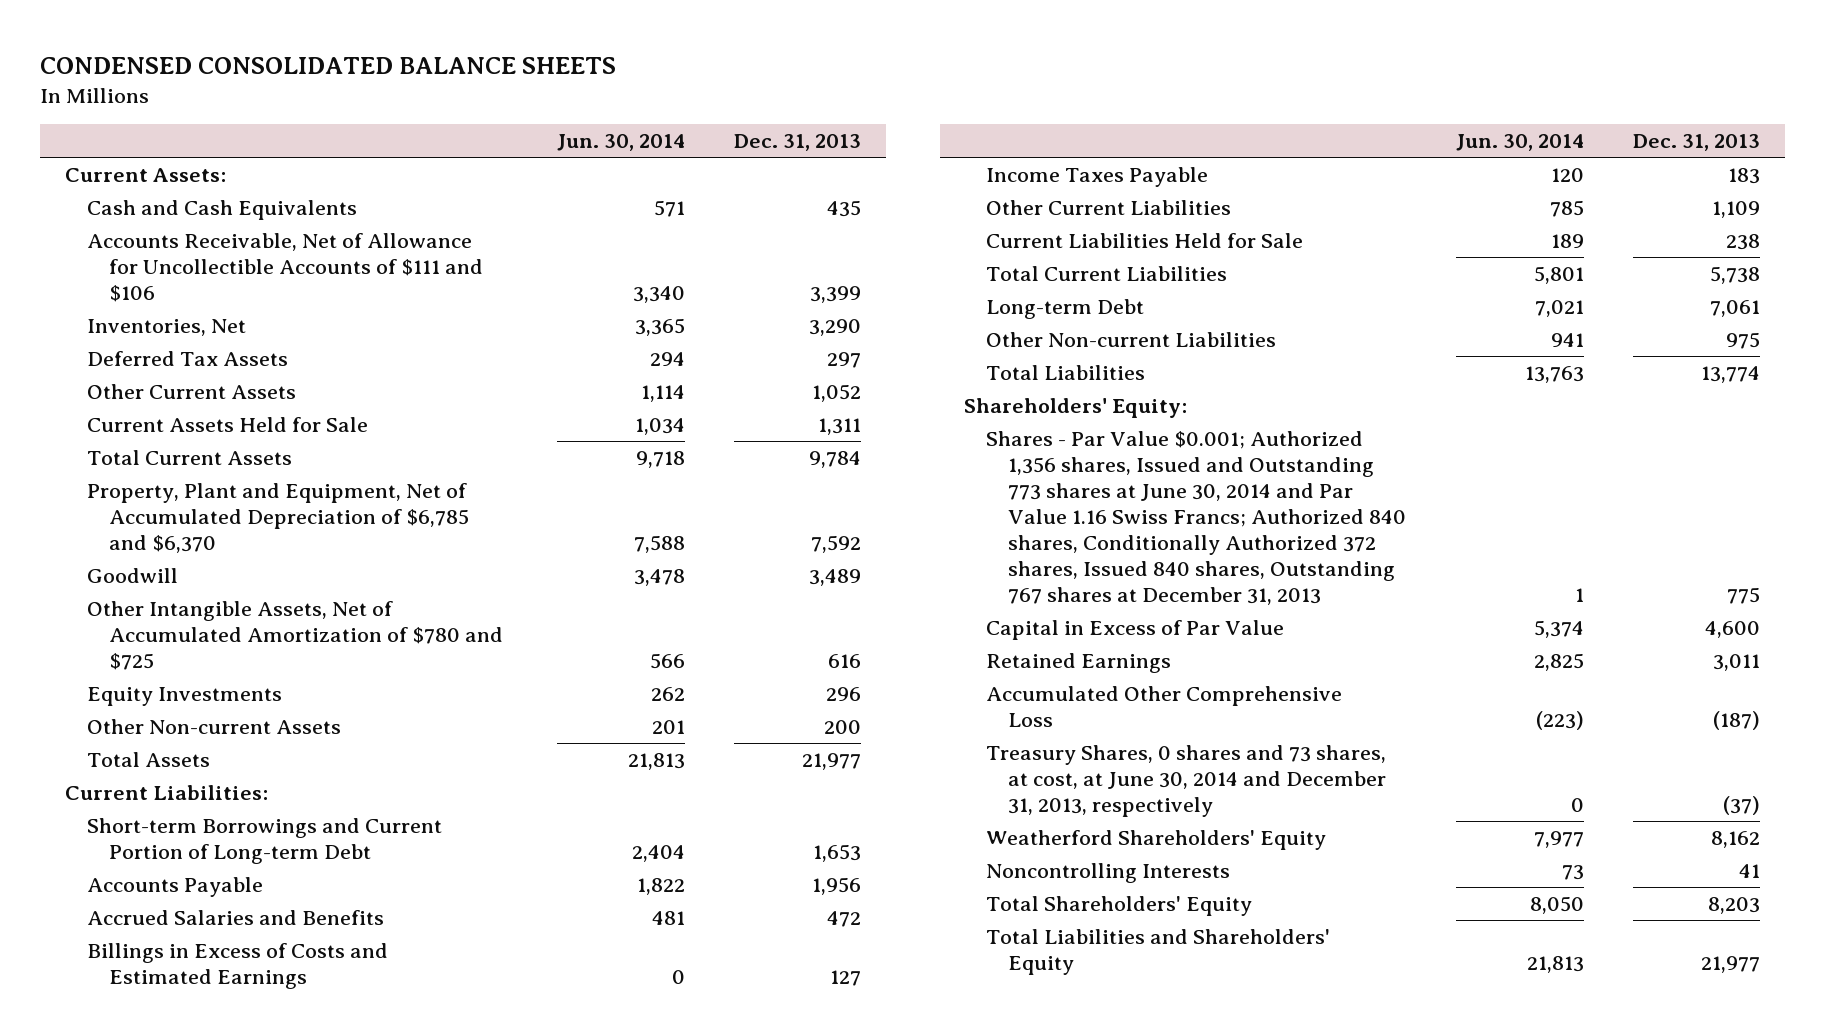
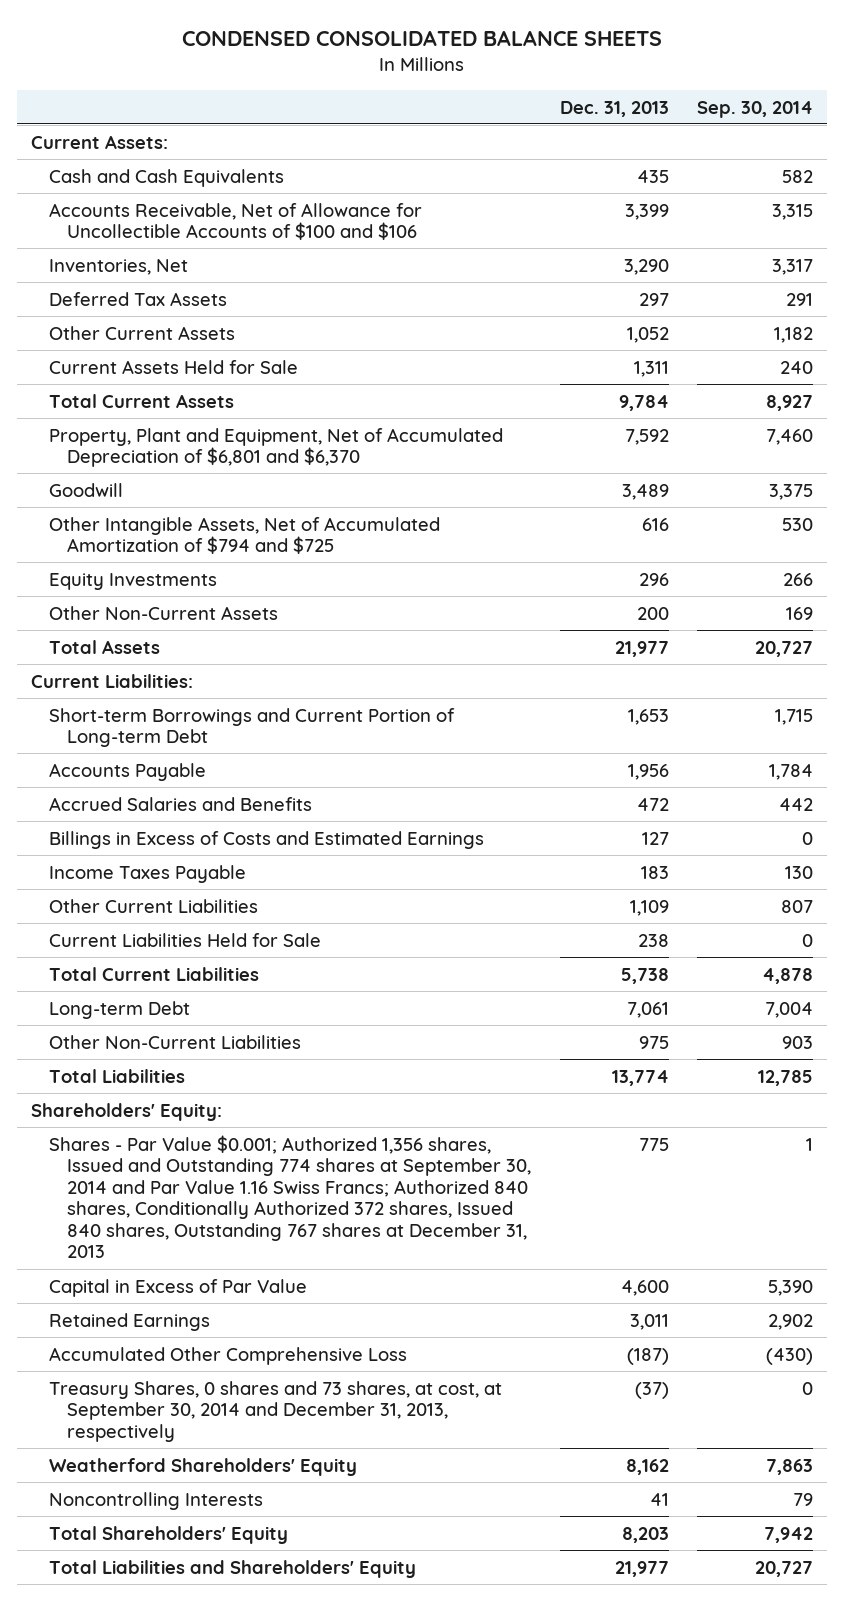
[556,134,685,152] Jun. 30, 2014 -> none
none -> [696,100,813,118] Sep. 30, 2014
[87,232,484,302] Accounts Receivable, Net of Allowance for Uncollectible Accounts of $111 and $106 -> [49,202,423,241] Accounts Receivable, Net of Allowance for Uncollectible Accounts of $100 and $106
[87,482,470,553] Property, Plant and Equipment, Net of Accumulated Depreciation of $6,785 and $6,370 -> [49,427,504,468] Property, Plant and Equipment, Net of Accumulated Depreciation of $6,801 and $6,370
[87,600,504,670] Other Intangible Assets, Net of Accumulated Amortization of $780 and $725 -> [49,516,441,555] Other Intangible Assets, Net of Accumulated Amortization of $794 and $725
[87,718,342,734] Other Non-current Assets -> [49,605,279,620] Other Non-Current Assets
[986,331,1277,347] Other Non-current Liabilities -> [49,1034,302,1049] Other Non-Current Liabilities
[986,430,1407,605] Shares - Par Value $0.001; Authorized 1,356 shares, Issued and Outstanding 773 shares at June 30, 2014 and Par Value 1.16 Swiss Francs; Authorized 840 shares, Conditionally Authorized 372 shares, Issued 840 shares, Outstanding 767 shares at December 31, 2013 -> [49,1134,532,1259] Shares - Par Value $0.001; Authorized 1,356 shares, Issued and Outstanding 774 shares at September 30, 2014 and Par Value 1.16 Swiss Francs; Authorized 840 shares, Conditionally Authorized 372 shares, Issued 840 shares, Outstanding 767 shares at December 31, 2013
[986,744,1387,817] Treasury Shares, 0 shares and 73 shares, at cost, at June 30, 2014 and December 31, 2013, respectively -> [49,1380,503,1442] Treasury Shares, 0 shares and 73 shares, at cost, at September 30, 2014 and December 31, 2013, respectively

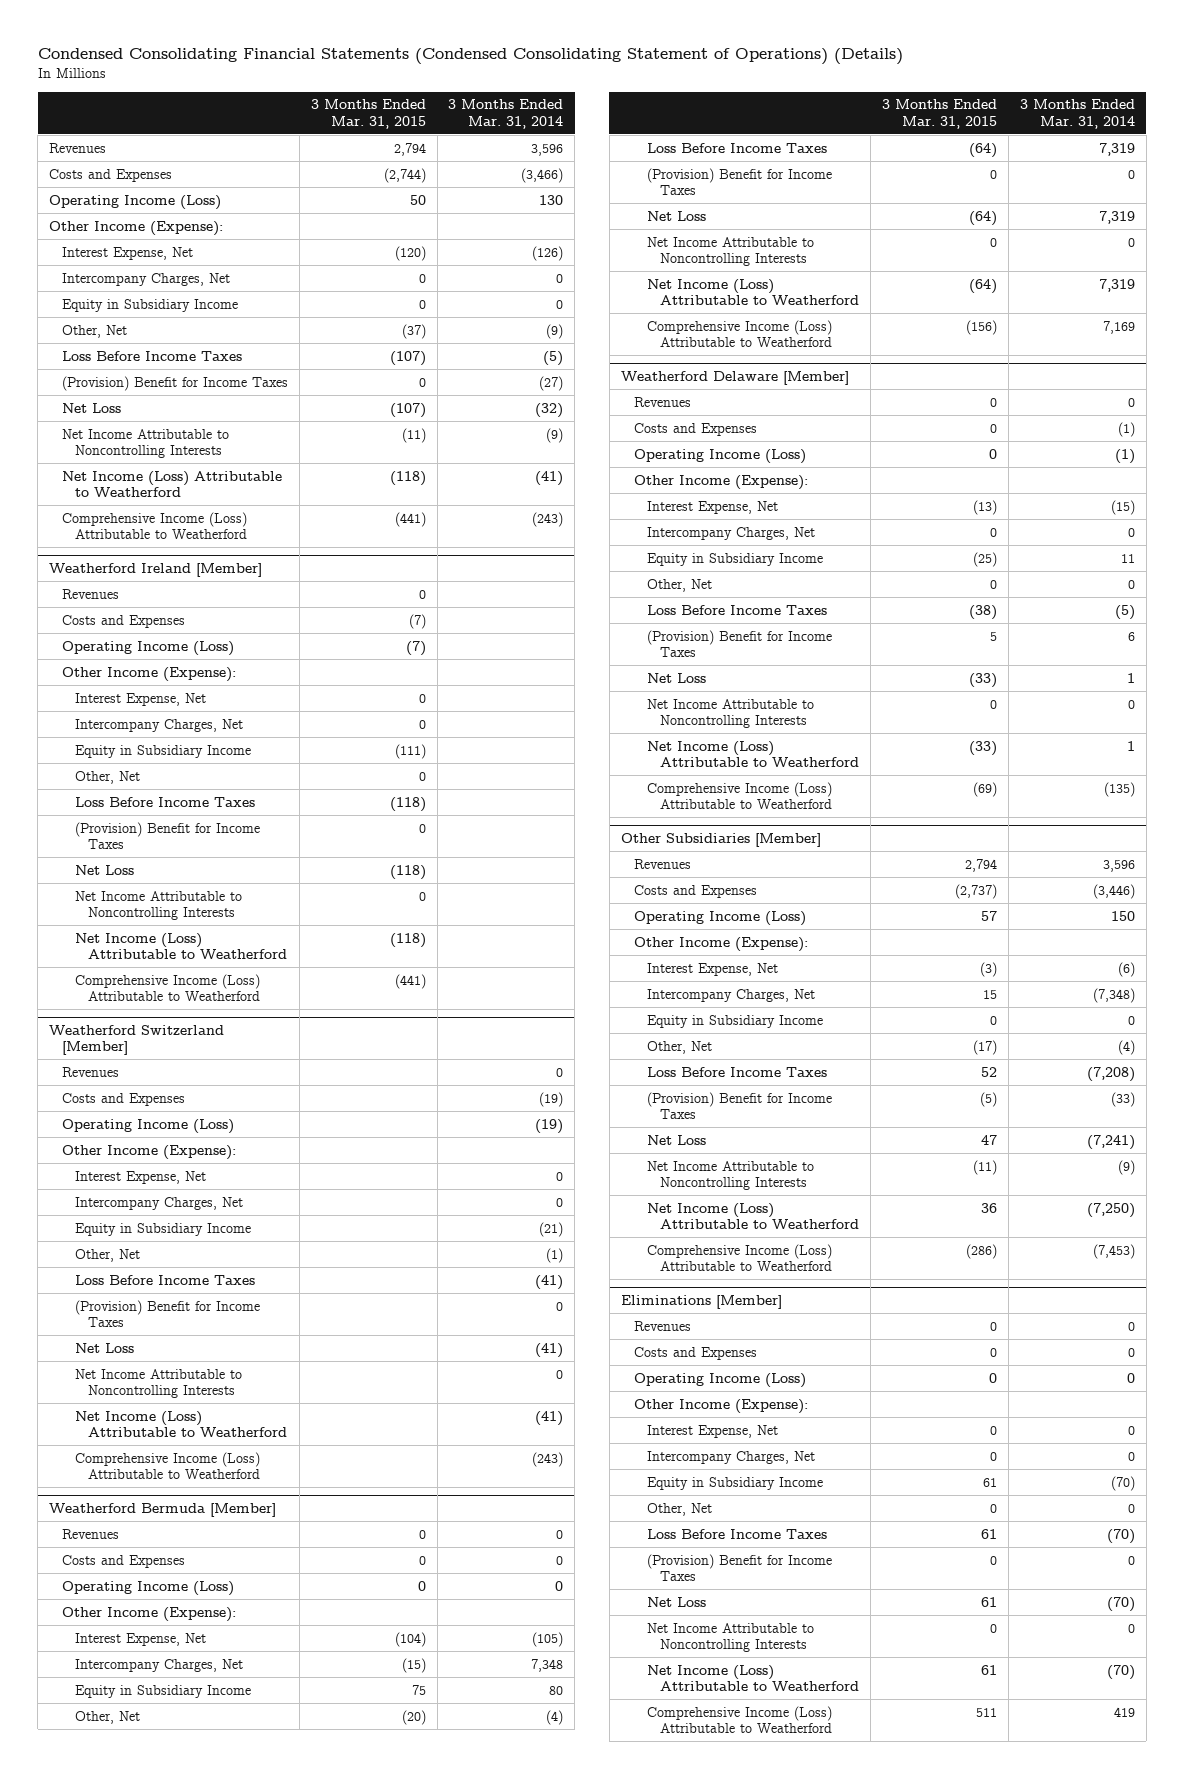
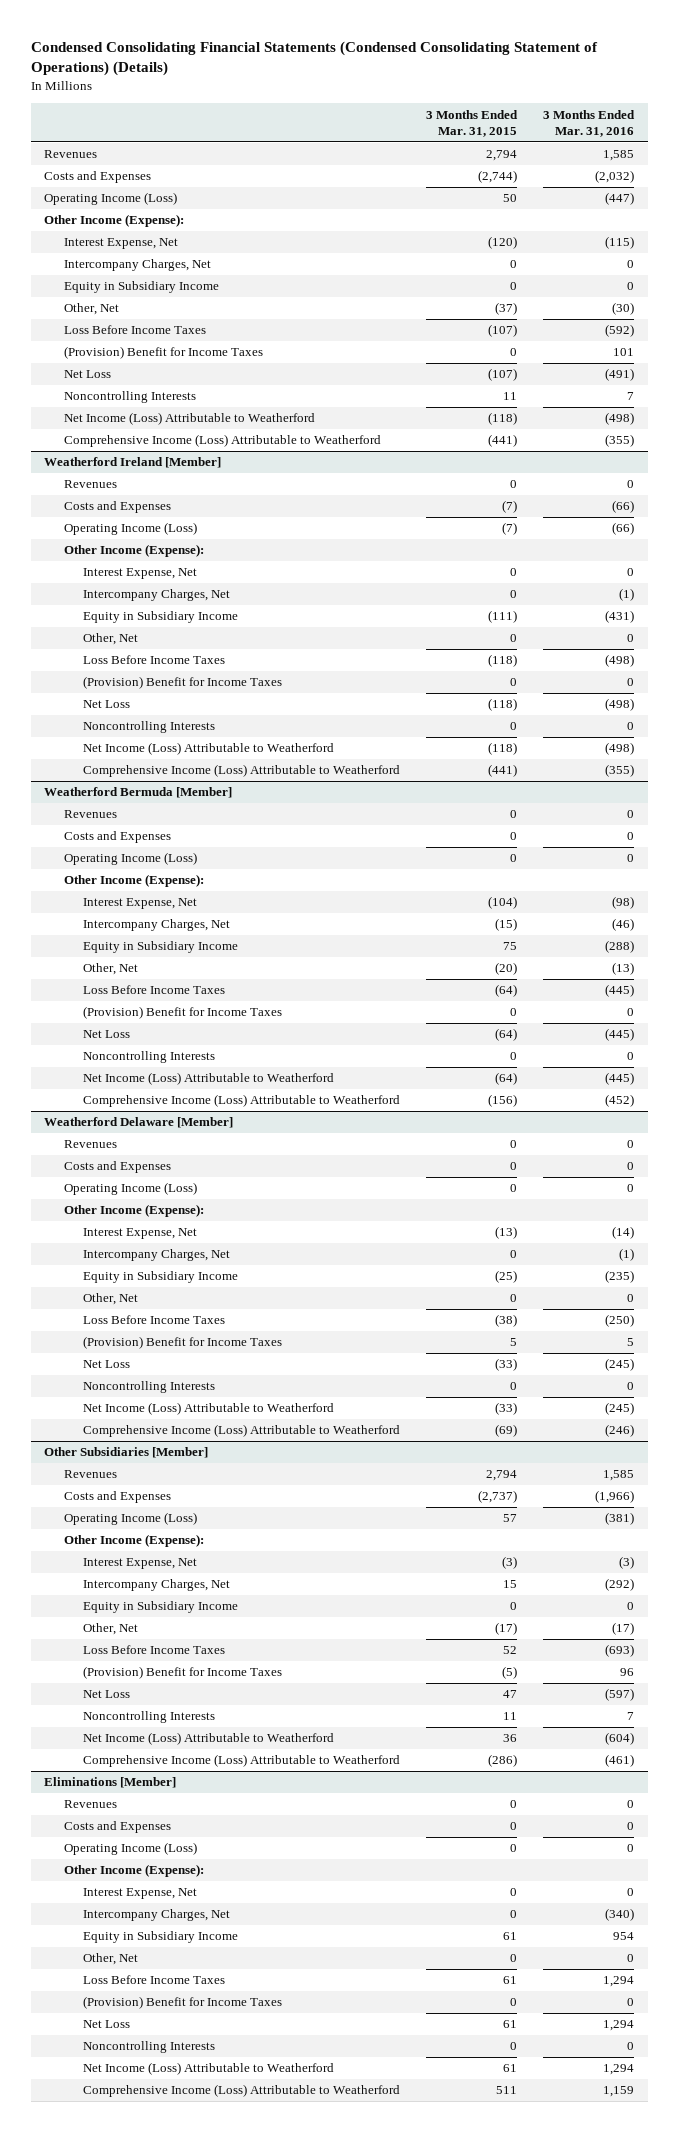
[448,99,564,129] 3 Months Ended Mar. 31, 2014 -> none
none -> [543,109,636,137] 3 Months Ended Mar. 31, 2016
[62,428,230,459] Net Income Attributable to Noncontrolling Interests -> [63,391,196,404] Noncontrolling Interests
[401,427,426,443] (11) -> [503,392,518,401] 11
[75,890,243,921] Net Income Attributable to Noncontrolling Interests -> [83,721,216,734] Noncontrolling Interests
[49,1024,225,1056] Weatherford Switzerland [Member] -> none
[62,1066,120,1077] Revenues -> none
[62,1092,186,1106] Costs and Expenses -> none
[62,1118,235,1134] Operating Income (Loss) -> none
[62,1144,237,1160] Other Income (Expense): -> none
[75,1170,207,1184] Interest Expense, Net -> none
[75,1196,244,1210] Intercompany Charges, Net -> none
[75,1222,252,1236] Equity in Subsidiary Income -> none
[75,1248,141,1262] Other, Net -> none
[75,1274,256,1285] Loss Before Income Taxes -> none
[75,1299,261,1328] (Provision) Benefit for Income Taxes -> none
[75,1342,135,1353] Net Loss -> none
[75,1368,243,1399] Net Income Attributable to Noncontrolling Interests -> none
[75,1410,288,1438] Net Income (Loss) Attributable to Weatherford -> none
[75,1451,261,1480] Comprehensive Income (Loss) Attributable to Weatherford -> none
[646,236,814,267] Net Income Attributable to Noncontrolling Interests -> [83,1051,216,1064] Noncontrolling Interests
[646,698,814,729] Net Income Attributable to Noncontrolling Interests -> [83,1381,216,1394] Noncontrolling Interests
[646,1160,814,1191] Net Income Attributable to Noncontrolling Interests -> [83,1711,216,1724] Noncontrolling Interests
[973,1159,998,1175] (11) -> [503,1712,518,1721] 11
[646,1622,814,1653] Net Income Attributable to Noncontrolling Interests -> [83,2041,216,2054] Noncontrolling Interests

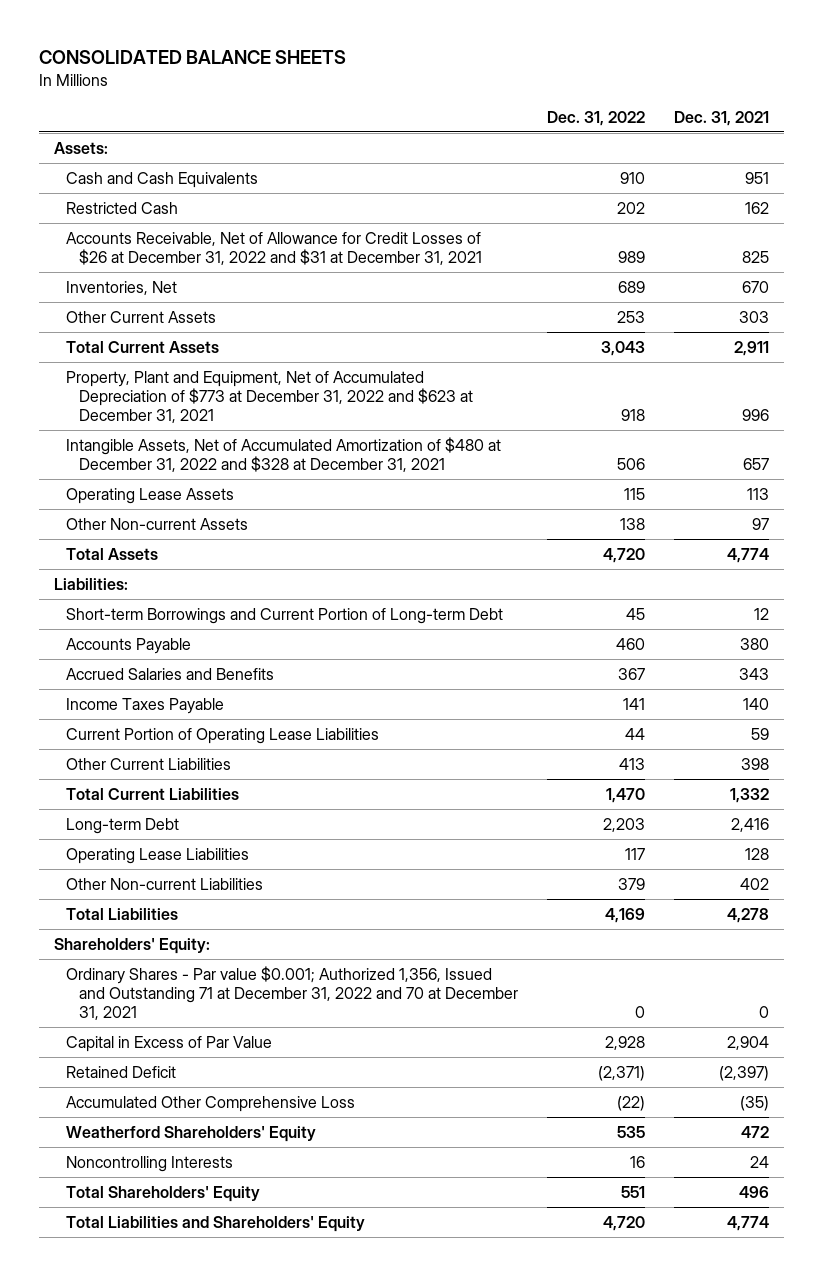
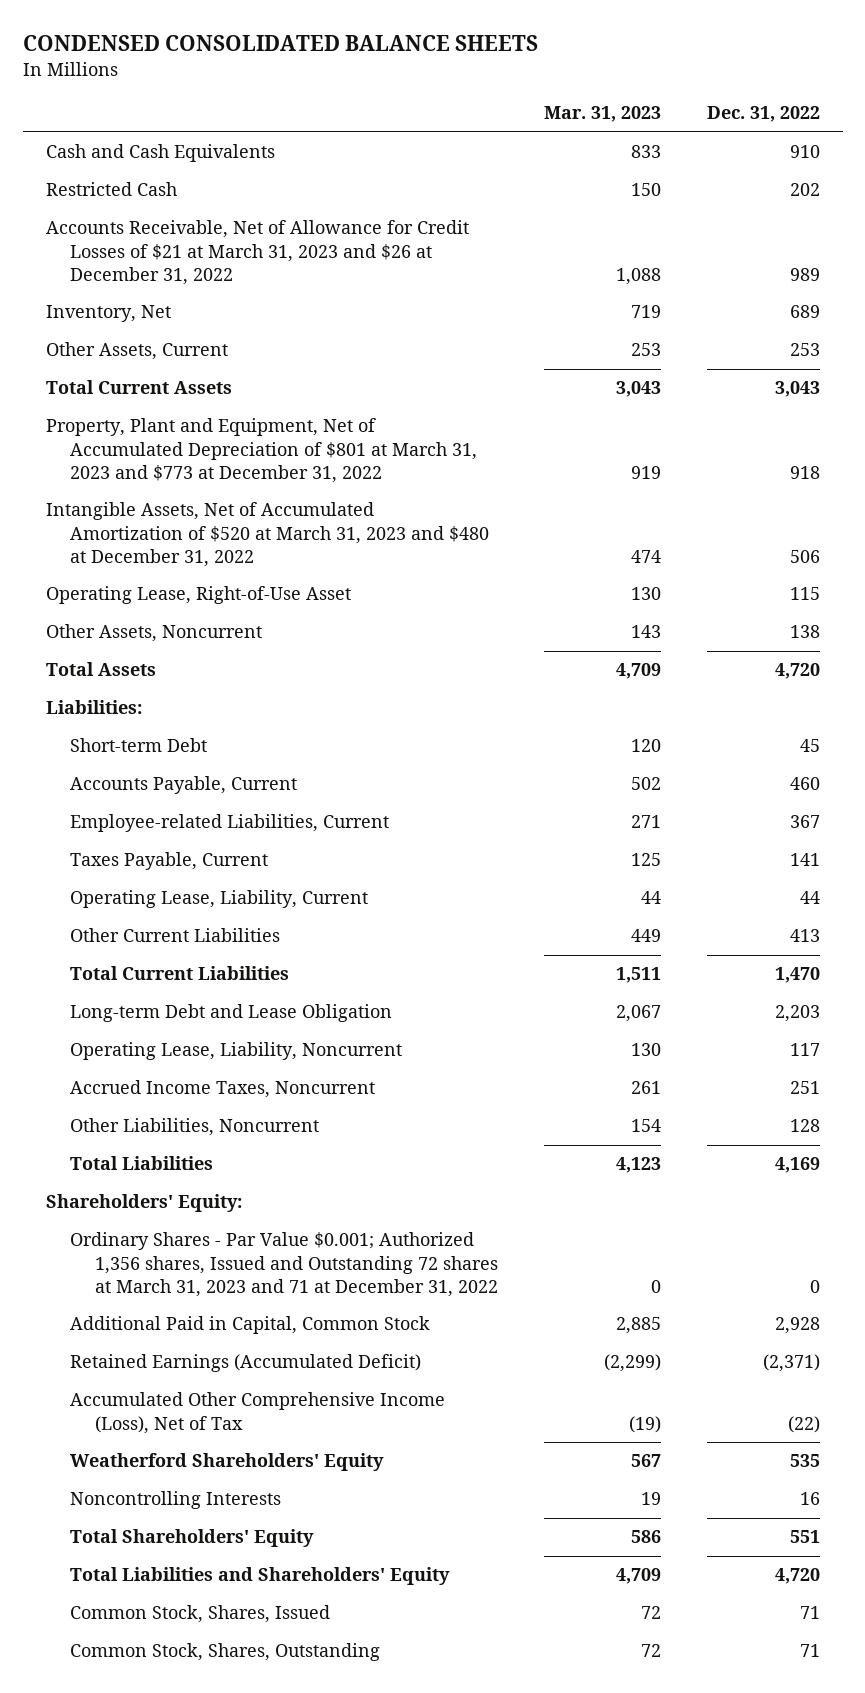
[39,50,347,65] CONSOLIDATED BALANCE SHEETS -> [22,35,538,52] CONDENSED CONSOLIDATED BALANCE SHEETS
[674,110,770,126] Dec. 31, 2021 -> none
none -> [543,106,661,123] Mar. 31, 2023
[53,141,108,154] Assets: -> none
[66,231,482,265] Accounts Receivable, Net of Allowance for Credit Losses of $26 at December 31, 2022 and $31 at December 31, 2021 -> [45,220,469,285] Accounts Receivable, Net of Allowance for Credit Losses of $21 at March 31, 2023 and $26 at December 31, 2022
[66,280,178,295] Inventories, Net -> [45,305,171,323] Inventory, Net
[66,310,217,323] Other Current Assets -> [45,342,228,361] Other Assets, Current
[66,370,473,424] Property, Plant and Equipment, Net of Accumulated Depreciation of $773 at December 31, 2022 and $623 at December 31, 2021 -> [45,418,478,483] Property, Plant and Equipment, Net of Accumulated Depreciation of $801 at March 31, 2023 and $773 at December 31, 2022
[66,436,502,472] Intangible Assets, Net of Accumulated Amortization of $480 at December 31, 2022 and $328 at December 31, 2021 -> [45,502,490,567] Intangible Assets, Net of Accumulated Amortization of $520 at March 31, 2023 and $480 at December 31, 2022
[66,487,235,504] Operating Lease Assets -> [45,586,351,605] Operating Lease, Right-of-Use Asset
[66,517,249,530] Other Non-current Assets -> [45,624,262,643] Other Assets, Noncurrent
[66,607,504,624] Short-term Borrowings and Current Portion of Long-term Debt -> none
none -> [70,738,208,753] Short-term Debt
[66,637,192,654] Accounts Payable -> [70,776,298,795] Accounts Payable, Current
[66,667,275,680] Accrued Salaries and Benefits -> [70,814,390,833] Employee-related Liabilities, Current
[66,697,225,714] Income Taxes Payable -> [70,852,269,871] Taxes Payable, Current
[66,727,380,744] Current Portion of Operating Lease Liabilities -> [70,890,369,909] Operating Lease, Liability, Current
[66,817,180,834] Long-term Debt -> [70,1004,393,1023] Long-term Debt and Lease Obligation
[66,847,250,864] Operating Lease Liabilities -> [70,1042,403,1061] Operating Lease, Liability, Noncurrent
none -> [70,1080,376,1099] Accrued Income Taxes, Noncurrent
[66,877,264,890] Other Non-current Liabilities -> [70,1118,320,1137] Other Liabilities, Noncurrent
[618,877,646,890] 379 -> [789,1119,820,1133] 128
[66,965,518,1021] Ordinary Shares - Par value $0.001; Authorized 1,356, Issued and Outstanding 71 at December 31, 2022 and 70 at December 31, 2021 -> [70,1232,499,1297] Ordinary Shares - Par Value $0.001; Authorized 1,356 shares, Issued and Outstanding 72 shares at March 31, 2023 and 71 at December 31, 2022
[66,1035,273,1052] Capital in Excess of Par Value -> [70,1316,431,1335] Additional Paid in Capital, Common Stock
[66,1065,177,1078] Retained Deficit -> [70,1354,422,1373] Retained Earnings (Accumulated Deficit)
[66,1095,356,1112] Accumulated Other Comprehensive Loss -> [70,1392,446,1434] Accumulated Other Comprehensive Income (Loss), Net of Tax
none -> [70,1605,331,1624] Common Stock, Shares, Issued
none -> [70,1643,381,1662] Common Stock, Shares, Outstanding

